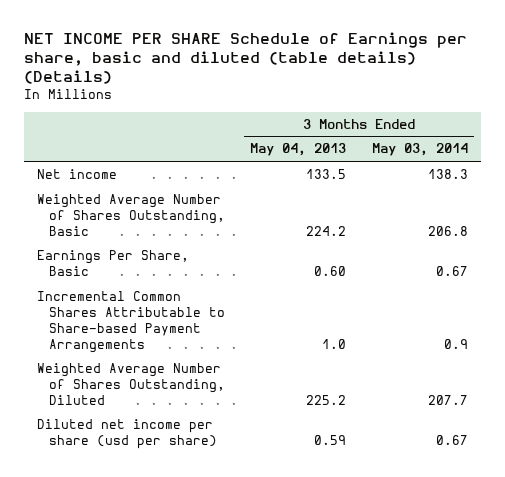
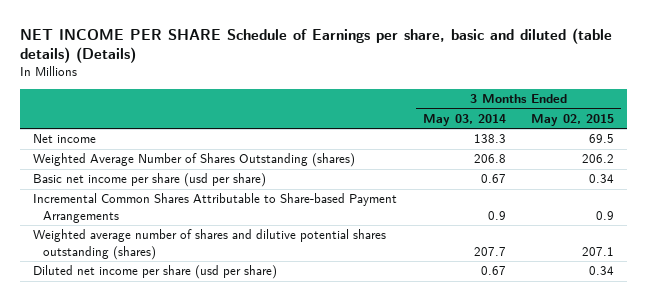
[250,143,347,157] May 04, 2013 -> none
none -> [531,113,615,126] May 02, 2015
[37,194,225,236] Weighted Average Number of Shares Outstanding, Basic -> [32,153,355,168] Weighted Average Number of Shares Outstanding (shares)
[37,250,190,276] Earnings Per Share, Basic -> [32,173,266,188] Basic net income per share (usd per share)
[37,363,225,405] Weighted Average Number of Shares Outstanding, Diluted -> [32,229,386,260] Weighted average number of shares and dilutive potential shares outstanding (shares)

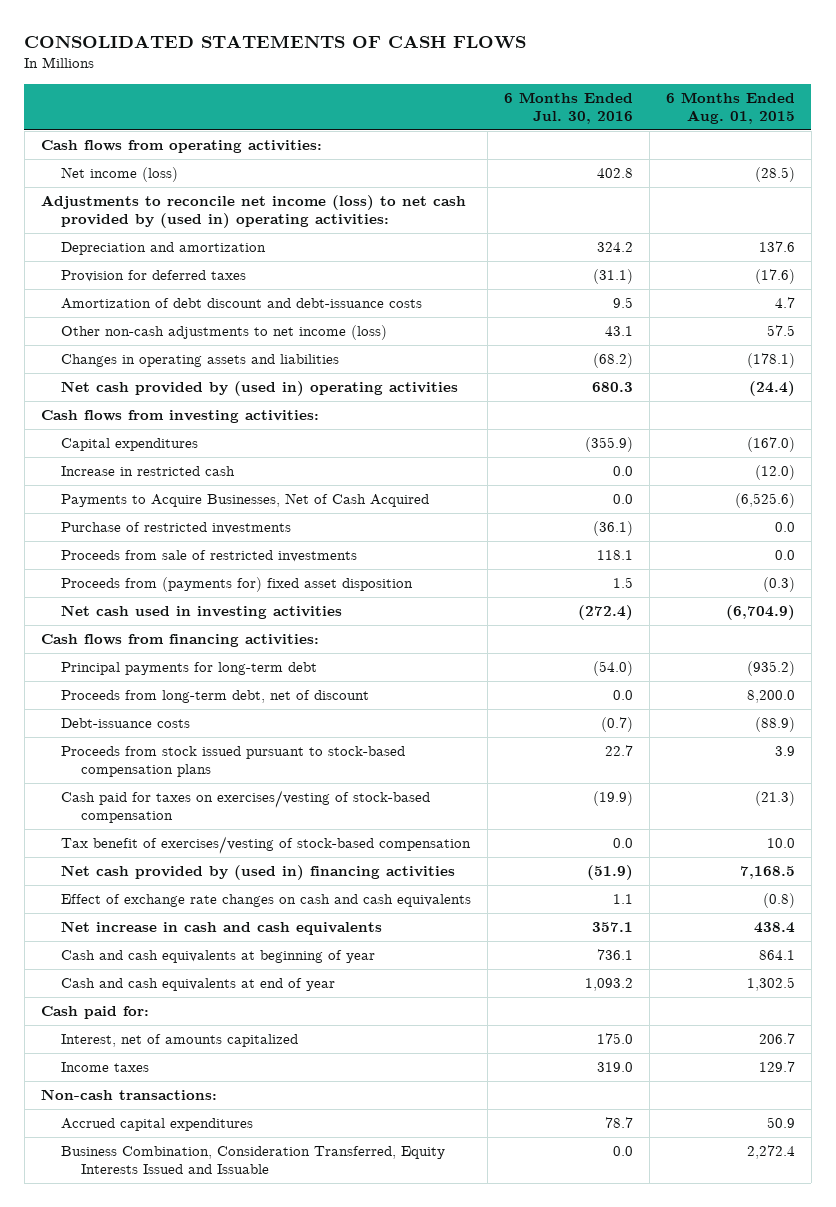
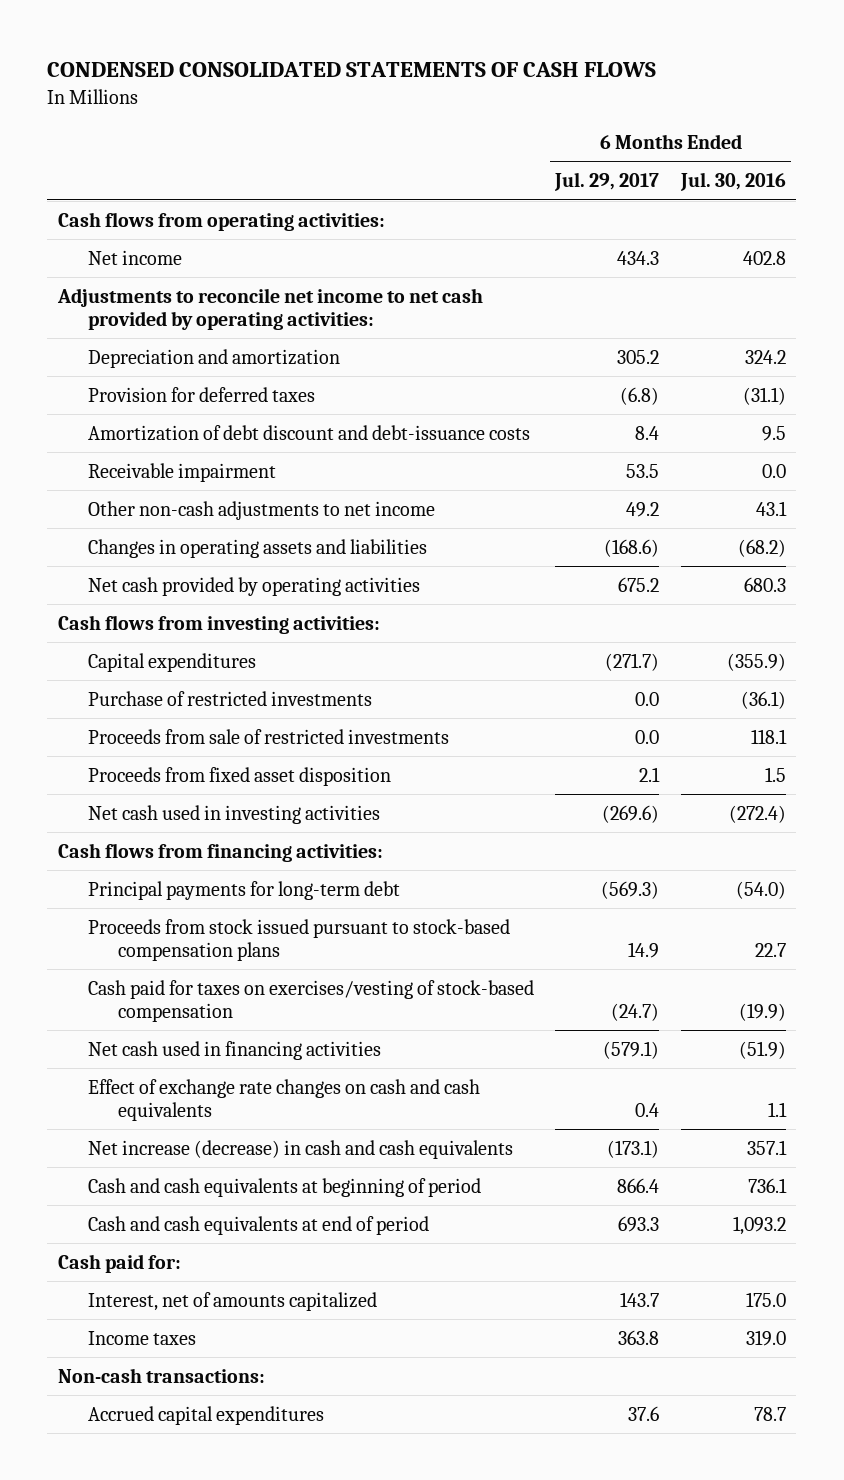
[24,34,527,49] CONSOLIDATED STATEMENTS OF CASH FLOWS -> [47,62,657,78] CONDENSED CONSOLIDATED STATEMENTS OF CASH FLOWS
[665,91,795,124] 6 Months Ended Aug. 01, 2015 -> none
none -> [554,172,660,192] Jul. 29, 2017
[61,167,179,183] Net income (loss) -> [87,249,182,265] Net income
[40,195,466,229] Adjustments to reconcile net income (loss) to net cash provided by (used in) operating activities: -> [57,287,484,330] Adjustments to reconcile net income to net cash provided by operating activities:
none -> [87,462,276,482] Receivable impairment
[61,325,388,341] Other non-cash adjustments to net income (loss) -> [87,500,435,520] Other non-cash adjustments to net income
[61,381,459,397] Net cash provided by (used in) operating activities -> [87,576,420,596] Net cash provided by operating activities
[61,466,236,477] Increase in restricted cash -> none
[61,493,430,508] Payments to Acquire Businesses, Net of Cash Acquired -> none
[61,577,414,593] Proceeds from (payments for) fixed asset disposition -> [87,766,391,786] Proceeds from fixed asset disposition
[61,690,370,704] Proceeds from long-term debt, net of discount -> none
[61,718,191,729] Debt-issuance costs -> none
[61,836,472,855] Tax benefit of exercises/vesting of stock-based compensation -> none
[61,865,456,881] Net cash provided by (used in) financing activities -> [87,1040,381,1060] Net cash used in financing activities
[61,921,383,936] Net increase in cash and cash equivalents -> [87,1139,513,1159] Net increase (decrease) in cash and cash equivalents
[61,950,376,964] Cash and cash equivalents at beginning of year -> [87,1177,481,1197] Cash and cash equivalents at beginning of period
[61,978,336,992] Cash and cash equivalents at end of year -> [87,1215,429,1235] Cash and cash equivalents at end of period
[61,1146,446,1175] Business Combination, Consideration Transferred, Equity Interests Issued and Issuable -> none

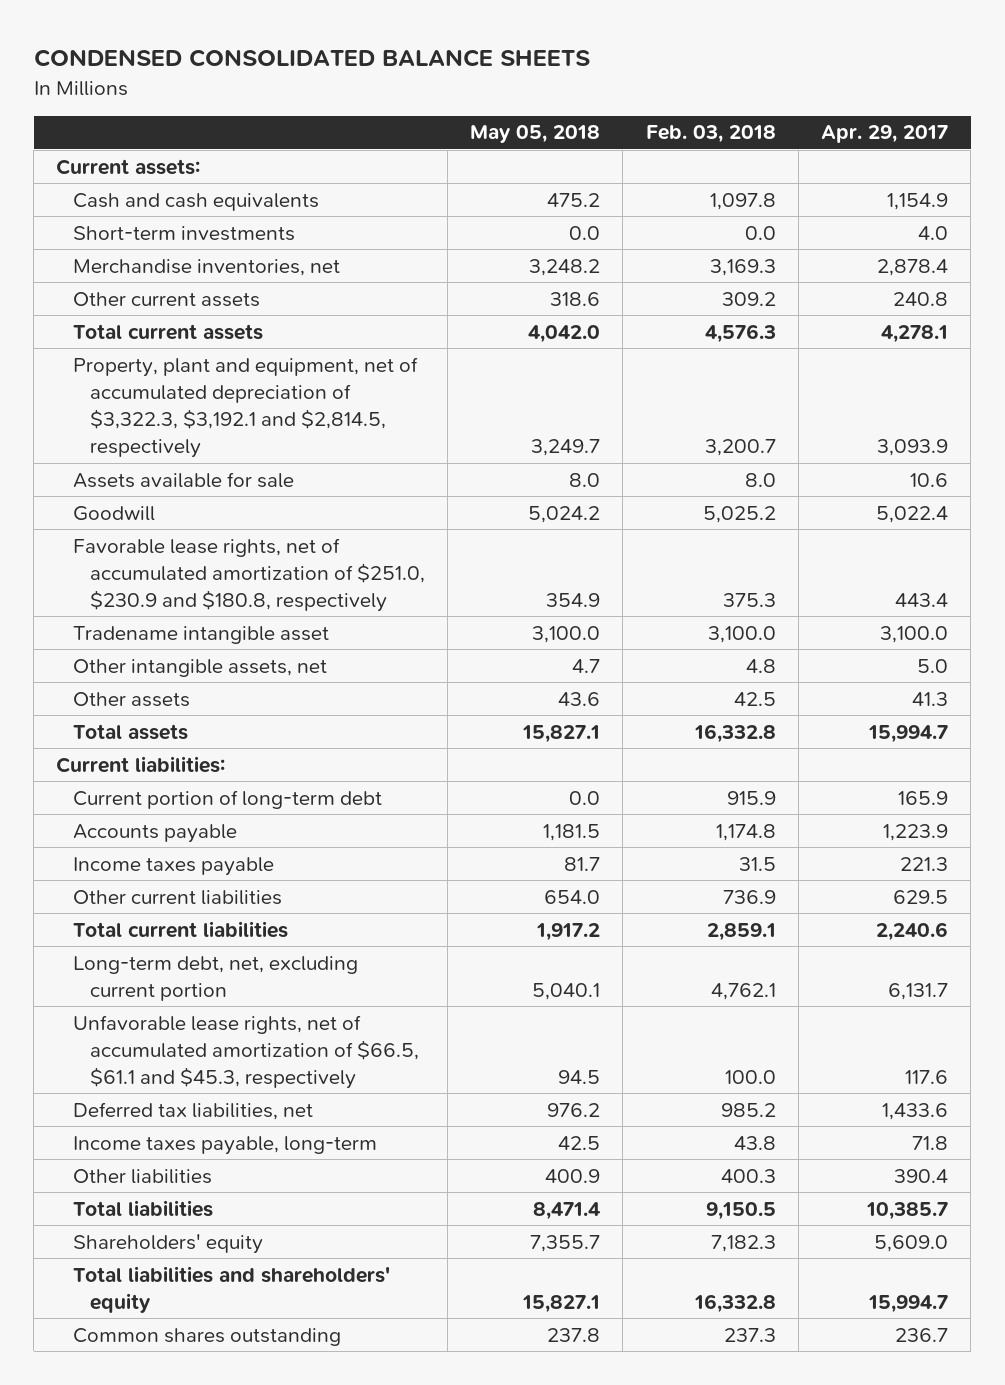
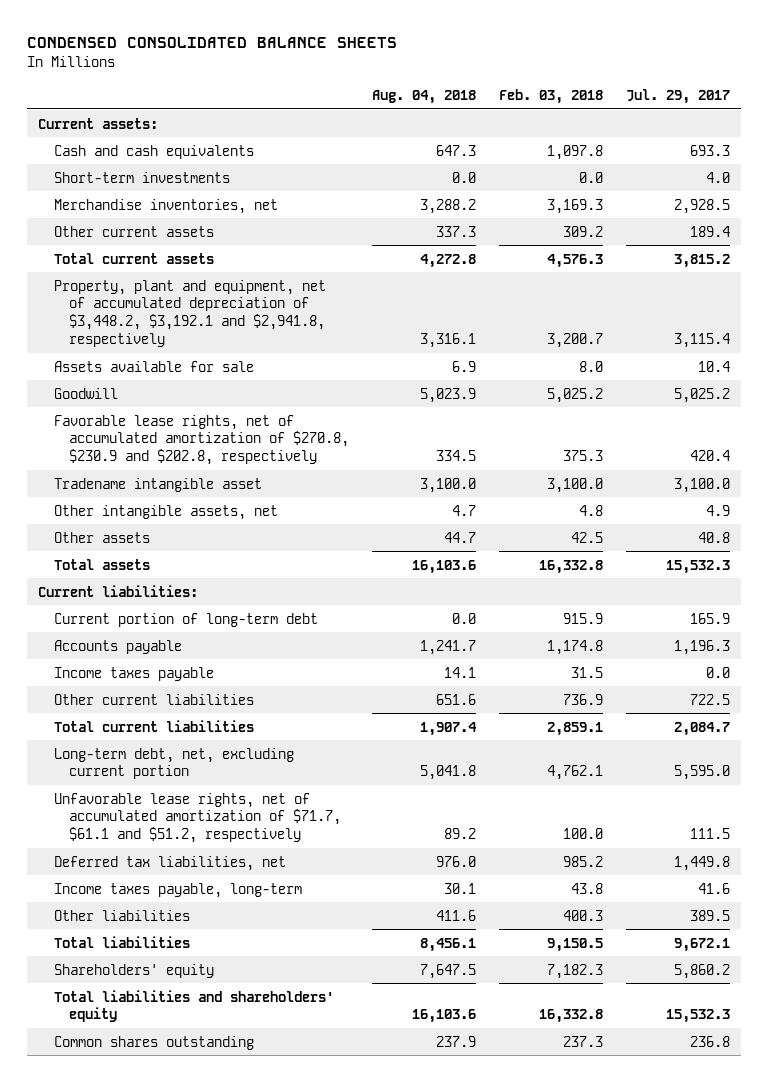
[470,125,601,144] May 05, 2018 -> none
[821,125,949,144] Apr. 29, 2017 -> none
none -> [372,90,477,105] Aug. 04, 2018
none -> [625,89,730,105] Jul. 29, 2017
[73,356,419,459] Property, plant and equipment, net of accumulated depreciation of $3,322.3, $3,192.1 and $2,814.5, respectively -> [53,279,326,348] Property, plant and equipment, net of accumulated depreciation of $3,448.2, $3,192.1 and $2,941.8, respectively
[73,537,425,613] Favorable lease rights, net of accumulated amortization of $251.0, $230.9 and $180.8, respectively -> [53,414,350,466] Favorable lease rights, net of accumulated amortization of $270.8, $230.9 and $202.8, respectively
[73,1014,419,1090] Unfavorable lease rights, net of accumulated amortization of $66.5, $61.1 and $45.3, respectively -> [53,792,342,844] Unfavorable lease rights, net of accumulated amortization of $71.7, $61.1 and $51.2, respectively

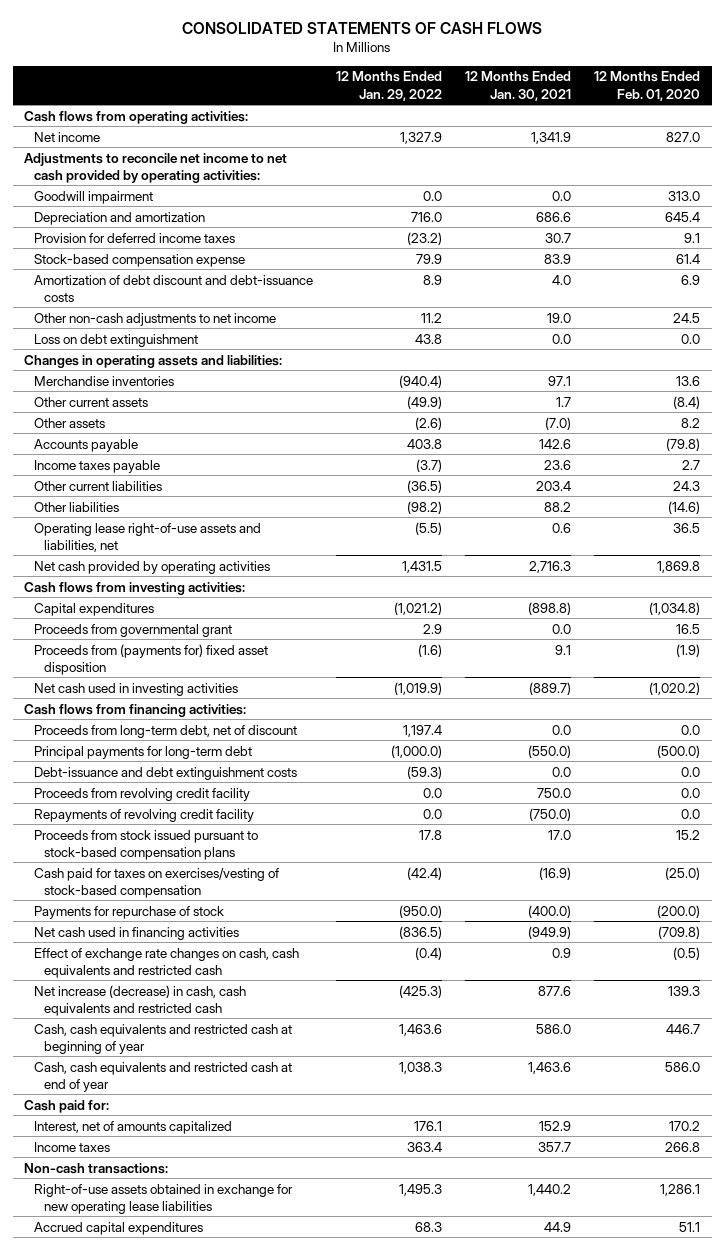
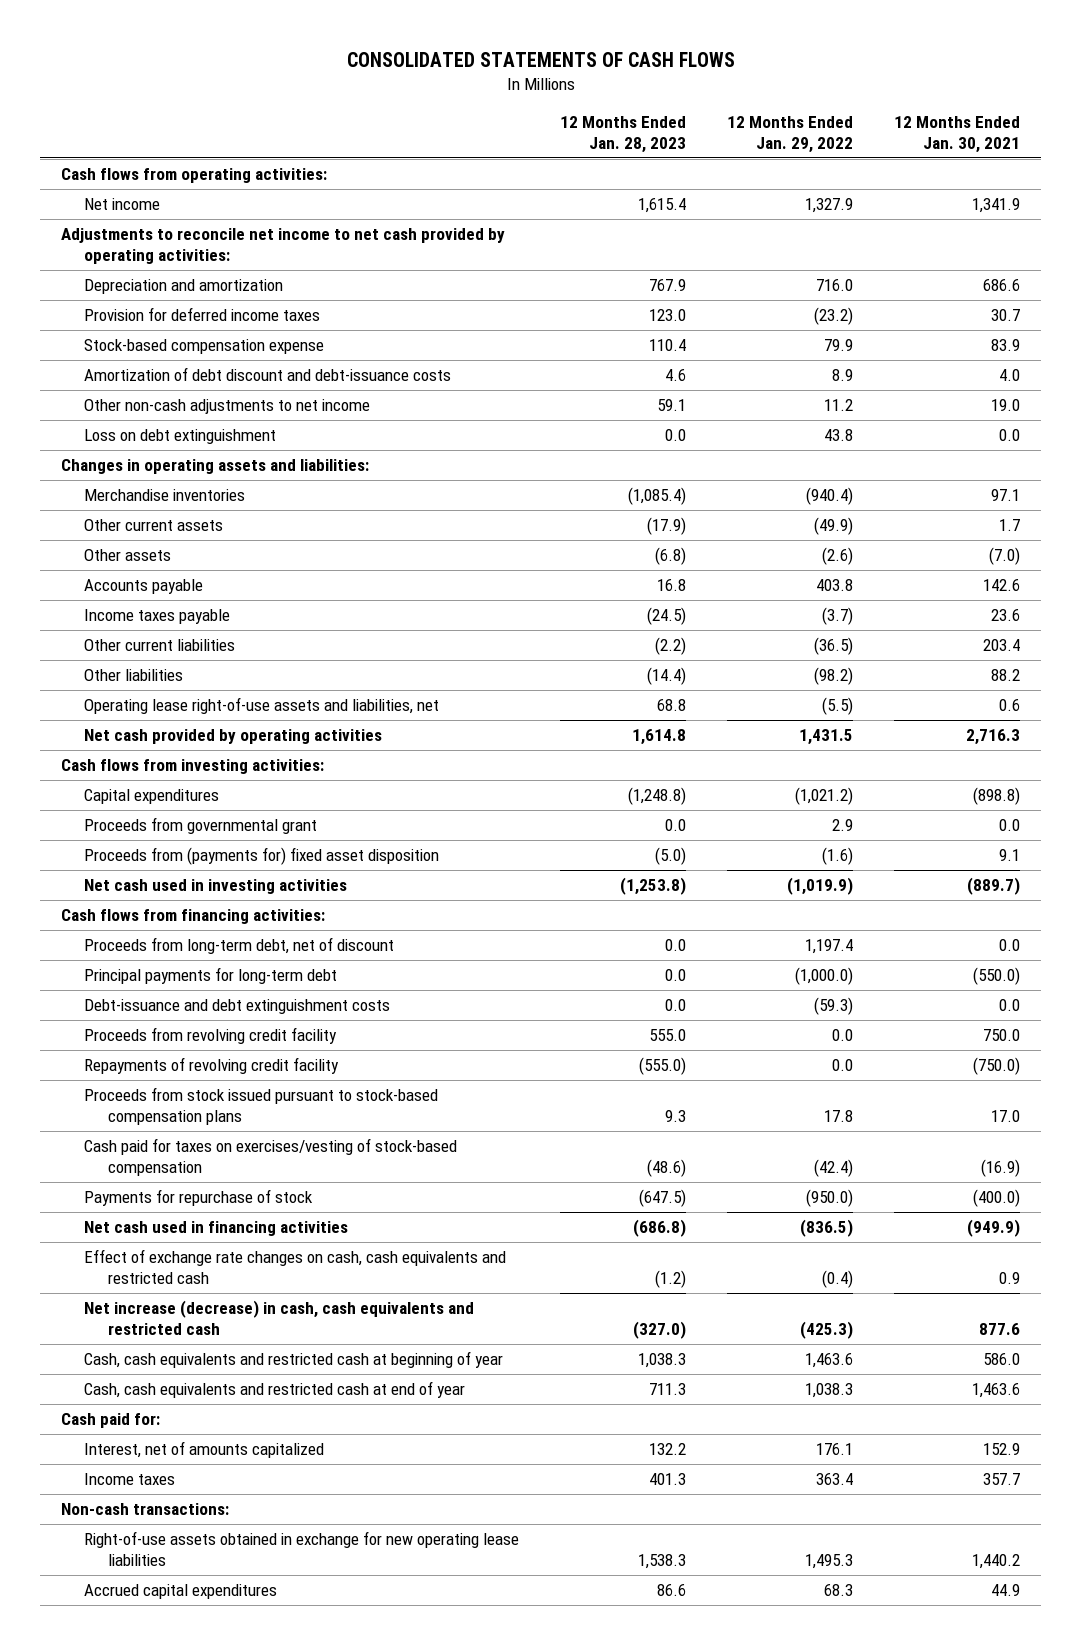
[594,71,701,101] 12 Months Ended Feb. 01, 2020 -> none
none -> [560,115,687,153] 12 Months Ended Jan. 28, 2023
[34,190,154,204] Goodwill impairment -> none

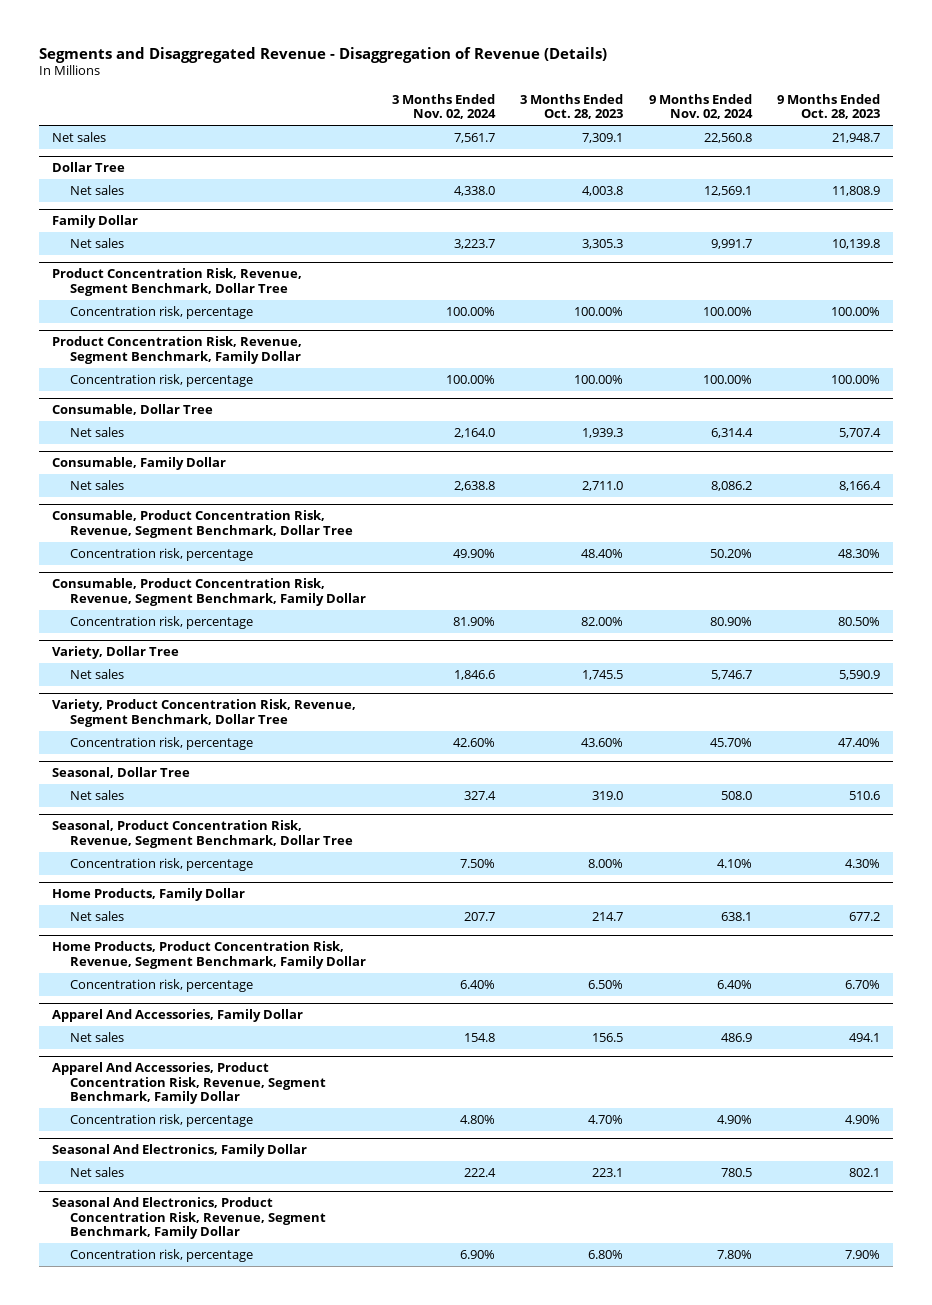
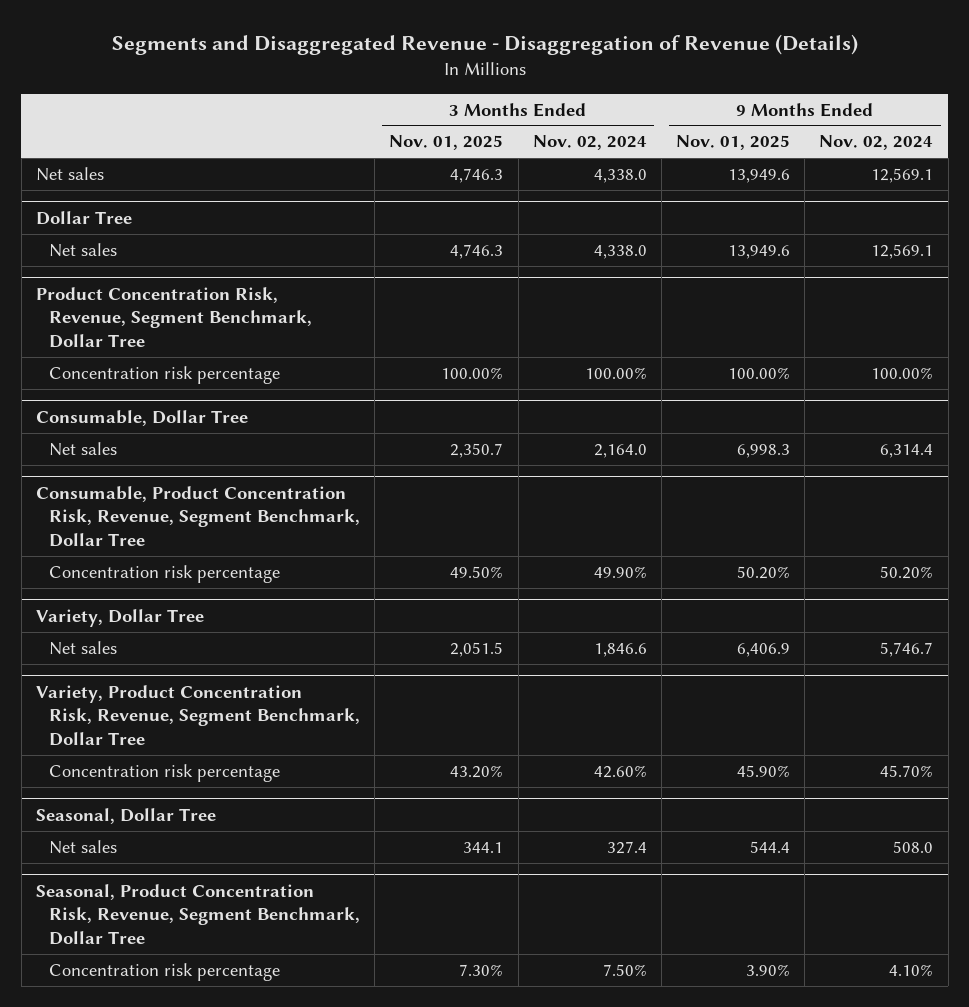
[520,93,624,120] 3 Months Ended Oct. 28, 2023 -> none
[777,93,881,120] 9 Months Ended Oct. 28, 2023 -> none
none -> [389,135,504,151] Nov. 01, 2025
none -> [676,135,791,151] Nov. 01, 2025
[453,132,495,143] 7,561.7 -> [593,168,647,183] 4,338.0
[703,132,752,143] 22,560.8 -> [871,167,934,183] 12,569.1
[52,215,139,229] Family Dollar -> none
[70,237,125,248] Net sales -> none
[52,336,303,364] Product Concentration Risk, Revenue, Segment Benchmark, Family Dollar -> none
[70,373,254,387] Concentration risk, percentage -> none
[70,305,254,319] Concentration risk, percentage -> [49,365,281,384] Concentration risk percentage
[52,457,227,471] Consumable, Family Dollar -> none
[70,479,125,490] Net sales -> none
[52,578,367,606] Consumable, Product Concentration Risk, Revenue, Segment Benchmark, Family Dollar -> none
[70,615,254,629] Concentration risk, percentage -> none
[70,547,254,561] Concentration risk, percentage -> [49,564,281,583] Concentration risk percentage
[70,736,254,750] Concentration risk, percentage -> [49,763,281,782] Concentration risk percentage
[52,888,246,902] Home Products, Family Dollar -> none
[70,910,125,921] Net sales -> none
[52,941,367,969] Home Products, Product Concentration Risk, Revenue, Segment Benchmark, Family Dollar -> none
[70,978,254,992] Concentration risk, percentage -> none
[52,1009,304,1023] Apparel And Accessories, Family Dollar -> none
[70,1031,125,1042] Net sales -> none
[52,1062,327,1105] Apparel And Accessories, Product Concentration Risk, Revenue, Segment Benchmark, Family Dollar -> none
[70,1113,254,1127] Concentration risk, percentage -> none
[52,1144,308,1158] Seasonal And Electronics, Family Dollar -> none
[70,1166,125,1177] Net sales -> none
[52,1197,327,1240] Seasonal And Electronics, Product Concentration Risk, Revenue, Segment Benchmark, Family Dollar -> none
[70,1248,254,1262] Concentration risk, percentage -> none
[70,857,254,871] Concentration risk, percentage -> [49,962,281,981] Concentration risk percentage

